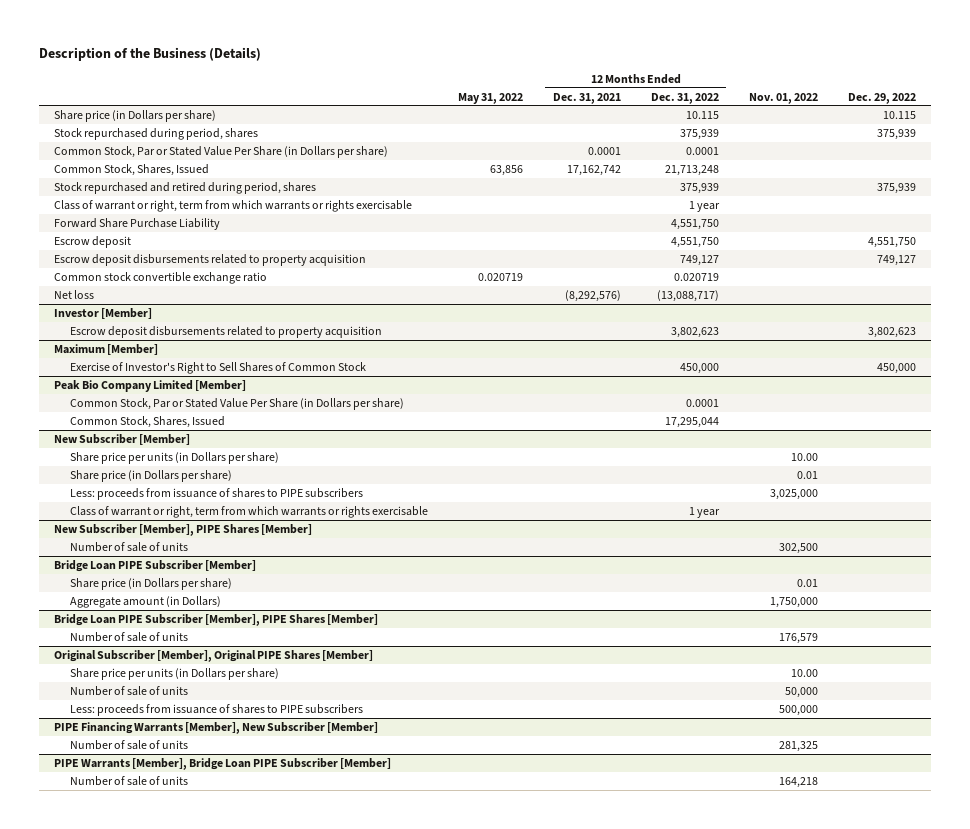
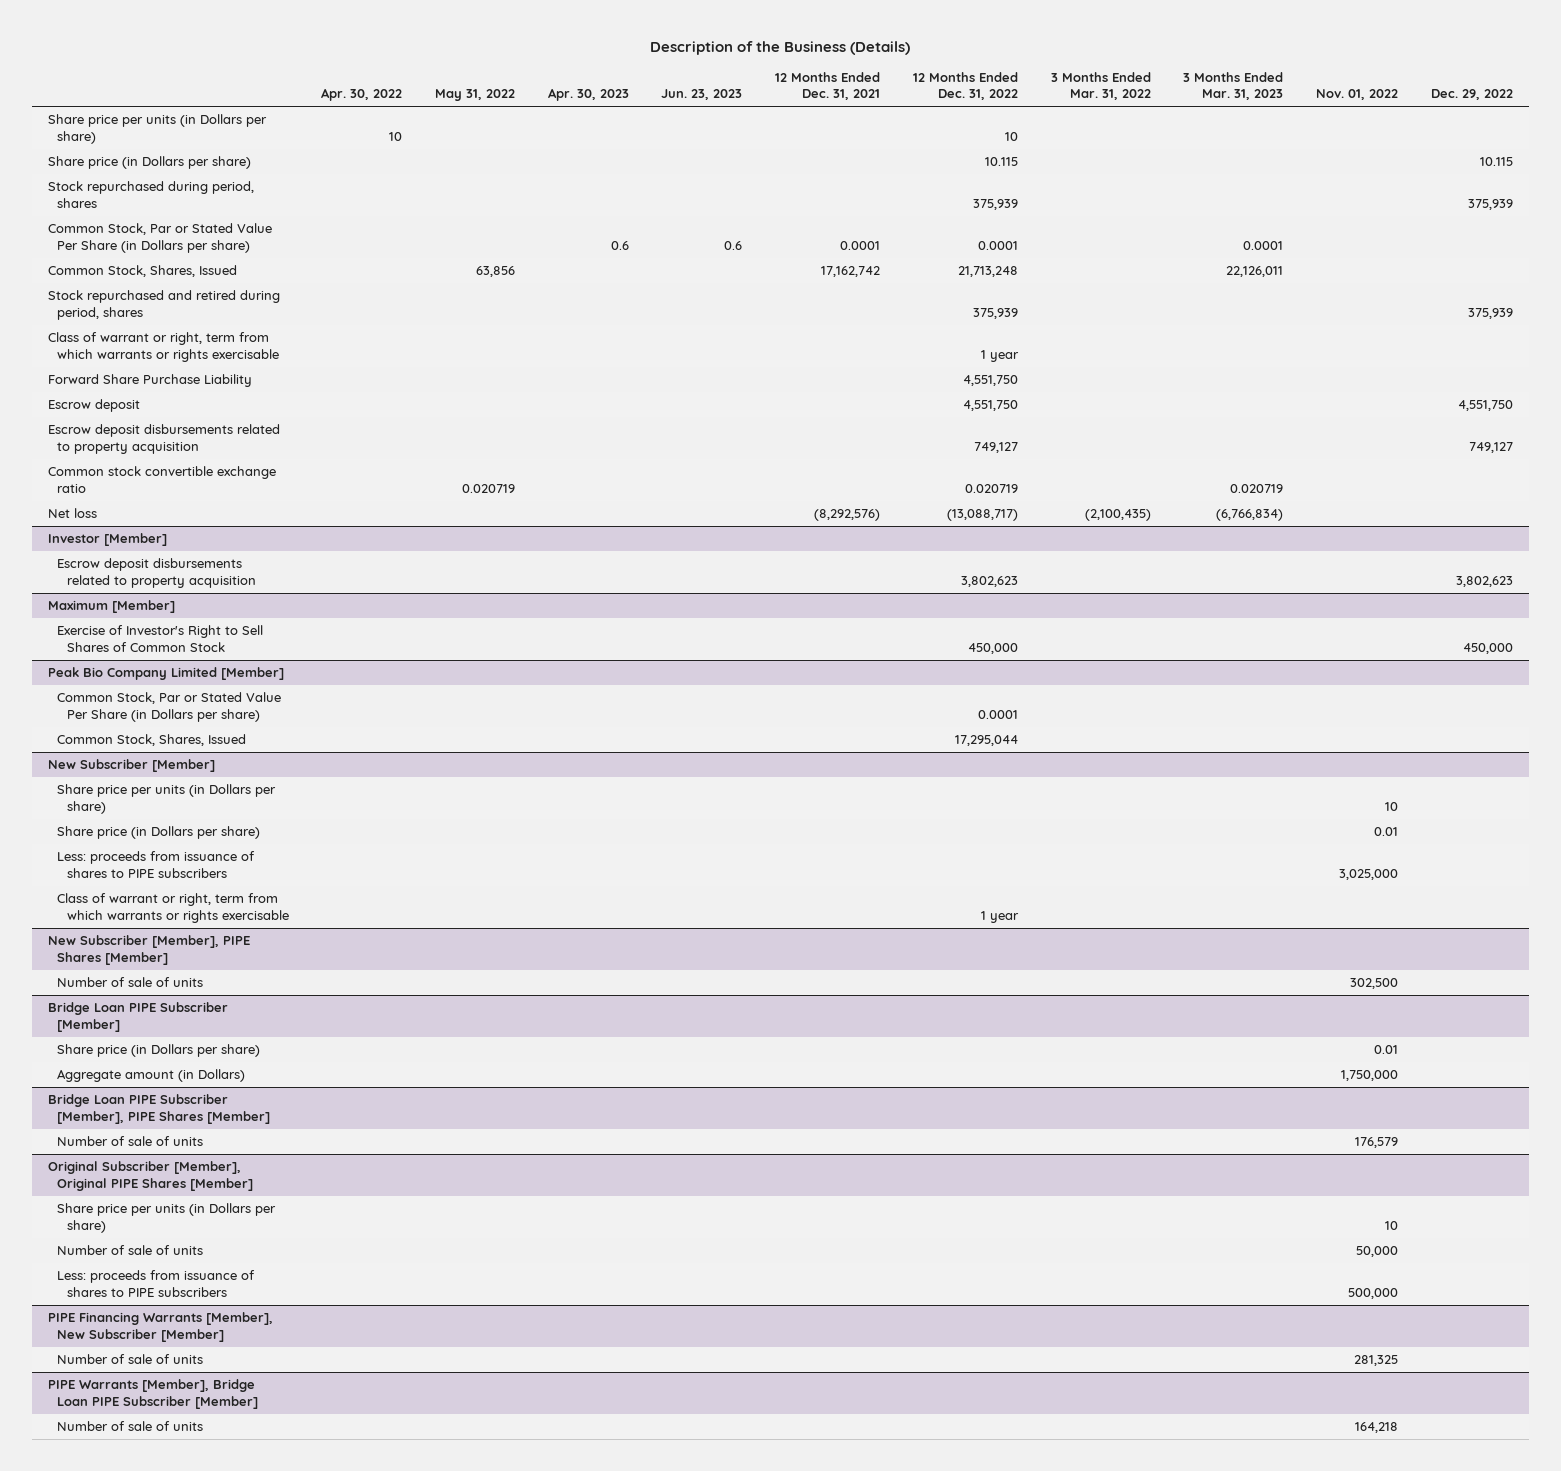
none -> [321,88,403,102] Apr. 30, 2022
none -> [547,88,629,102] Apr. 30, 2023
none -> [661,89,743,101] Jun. 23, 2023
none -> [1050,71,1151,101] 3 Months Ended Mar. 31, 2022
none -> [1183,71,1284,101] 3 Months Ended Mar. 31, 2023
none -> [48,114,268,144] Share price per units (in Dollars per share)
[790,452,818,461] 10.00 -> [1385,801,1399,811] 10
[790,668,818,677] 10.00 -> [1385,1220,1399,1230] 10

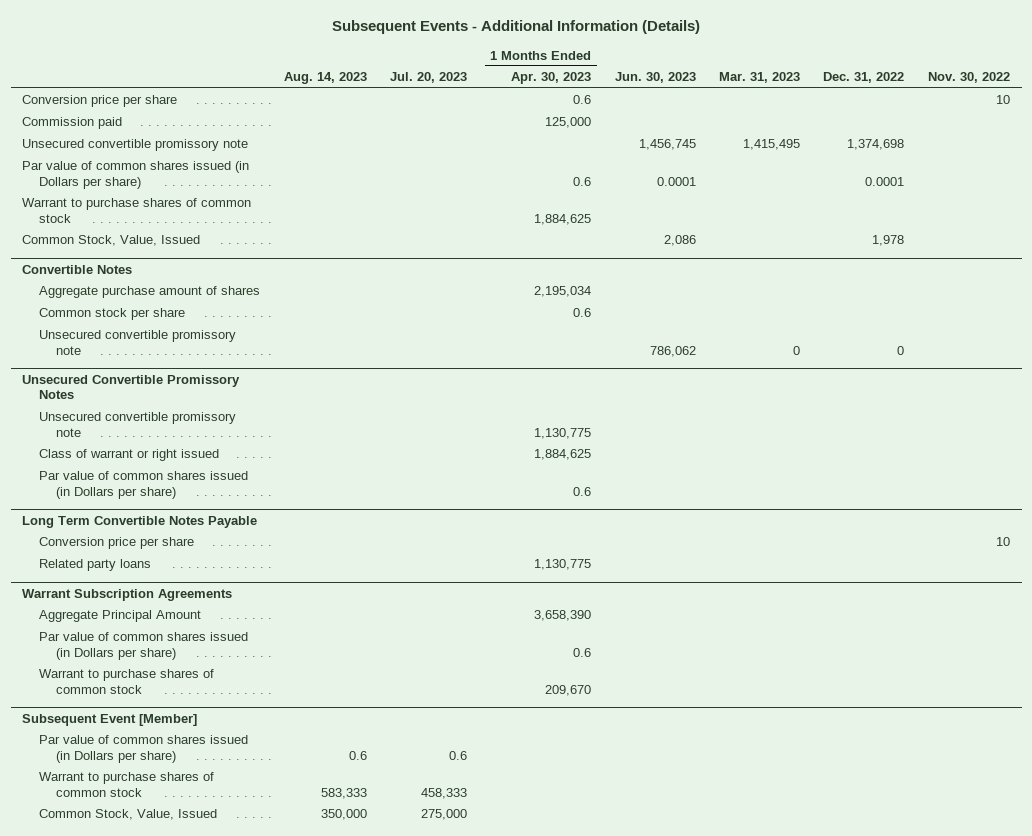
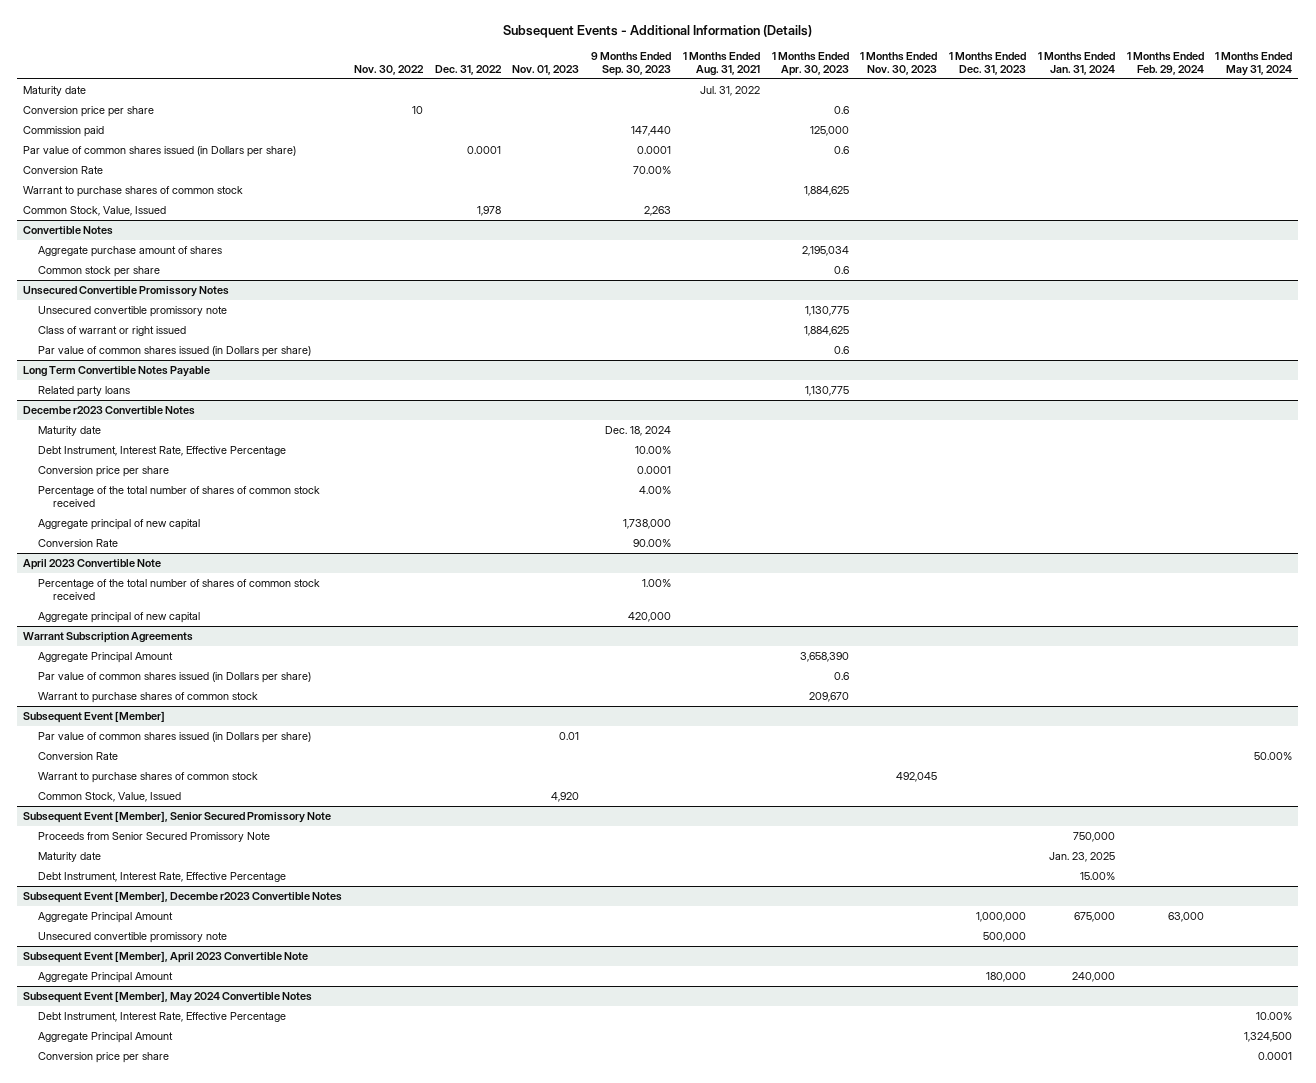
[283,72,367,85] Aug. 14, 2023 -> none
[390,72,468,84] Jul. 20, 2023 -> none
[614,72,696,84] Jun. 30, 2023 -> none
[719,72,801,84] Mar. 31, 2023 -> none
none -> [512,64,580,75] Nov. 01, 2023
none -> [591,51,672,76] 9 Months Ended Sep. 30, 2023
none -> [682,51,760,76] 1 Months Ended Aug. 31, 2021
none -> [860,51,938,75] 1 Months Ended Nov. 30, 2023
none -> [949,51,1027,75] 1 Months Ended Dec. 31, 2023
none -> [1037,51,1115,75] 1 Months Ended Jan. 31, 2024
none -> [1126,51,1204,75] 1 Months Ended Feb. 29, 2024
none -> [1215,51,1293,76] 1 Months Ended May 31, 2024
none -> [23,85,87,96] Maturity date
[22,139,249,152] Unsecured convertible promissory note -> none
none -> [23,165,104,174] Conversion Rate
[39,330,237,355] Unsecured convertible promissory note -> none
[39,537,195,550] Conversion price per share -> none
none -> [23,405,196,415] Decembe r2023 Convertible Notes
none -> [38,425,102,436] Maturity date
none -> [38,445,287,456] Debt Instrument, Interest Rate, Effective Percentage
none -> [38,465,170,477] Conversion price per share
none -> [38,485,321,507] Percentage of the total number of shares of common stock received
none -> [38,518,201,530] Aggregate principal of new capital
none -> [38,538,119,547] Conversion Rate
none -> [23,558,162,570] April 2023 Convertible Note
none -> [38,578,321,600] Percentage of the total number of shares of common stock received
none -> [38,611,201,623] Aggregate principal of new capital
none -> [38,751,119,760] Conversion Rate
none -> [23,810,332,823] Subsequent Event [Member], Senior Secured Promissory Note
none -> [38,831,271,842] Proceeds from Senior Secured Promissory Note
none -> [38,851,102,862] Maturity date
none -> [38,871,287,882] Debt Instrument, Interest Rate, Effective Percentage
none -> [23,890,343,903] Subsequent Event [Member], Decembe r2023 Convertible Notes
none -> [38,911,174,923] Aggregate Principal Amount
none -> [38,931,228,943] Unsecured convertible promissory note
none -> [23,950,309,963] Subsequent Event [Member], April 2023 Convertible Note
none -> [38,971,174,983] Aggregate Principal Amount
none -> [23,990,313,1003] Subsequent Event [Member], May 2024 Convertible Notes
none -> [38,1011,287,1022] Debt Instrument, Interest Rate, Effective Percentage
none -> [38,1031,174,1043] Aggregate Principal Amount
none -> [38,1051,170,1063] Conversion price per share

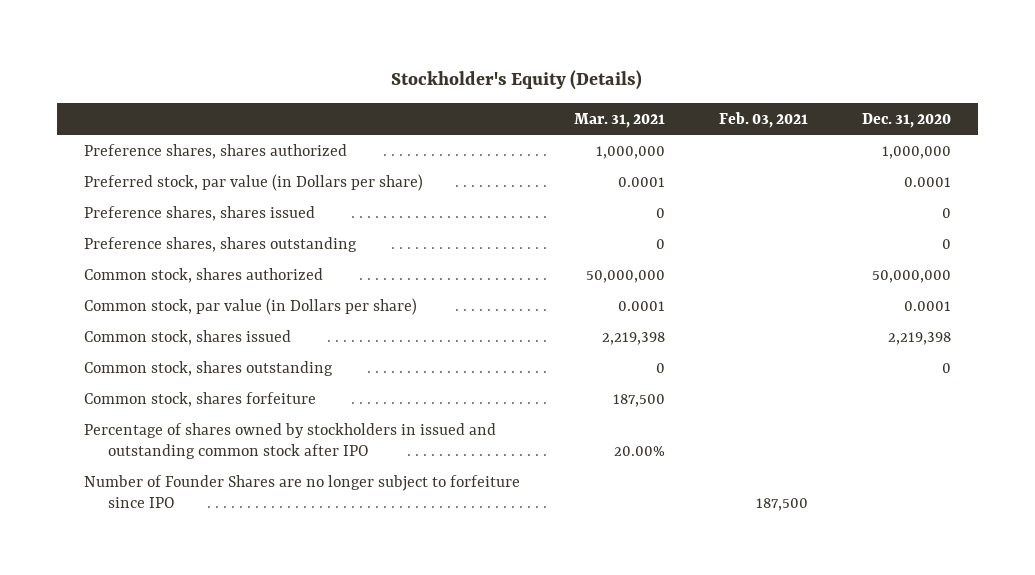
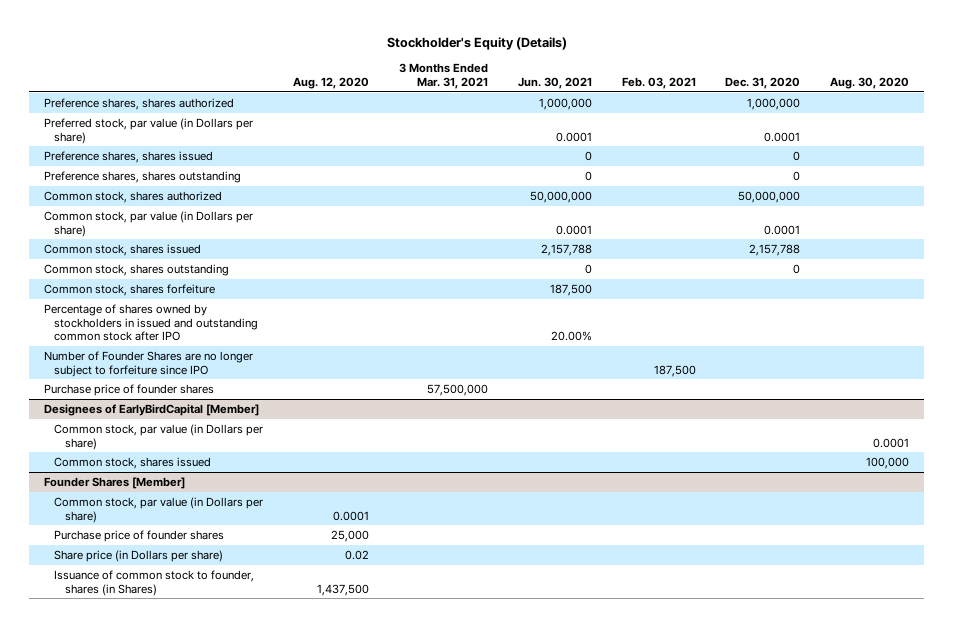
[573,112,665,128] Mar. 31, 2021 -> none
none -> [293,76,370,89] Aug. 12, 2020
none -> [399,63,489,89] 3 Months Ended Mar. 31, 2021
none -> [517,76,592,89] Jun. 30, 2021
none -> [830,76,910,89] Aug. 30, 2020
[888,331,952,345] 2,219,398 -> [749,243,801,256] 2,157,788
none -> [43,383,214,396] Purchase price of founder shares
none -> [43,403,259,416] Designees of EarlyBirdCapital [Member]
none -> [54,423,264,450] Common stock, par value (in Dollars per share)
none -> [54,456,212,469] Common stock, shares issued
none -> [43,476,185,489] Founder Shares [Member]
none -> [54,496,264,523] Common stock, par value (in Dollars per share)
none -> [54,529,225,542] Purchase price of founder shares
none -> [54,549,224,562] Share price (in Dollars per share)
none -> [54,569,255,596] Issuance of common stock to founder, shares (in Shares)

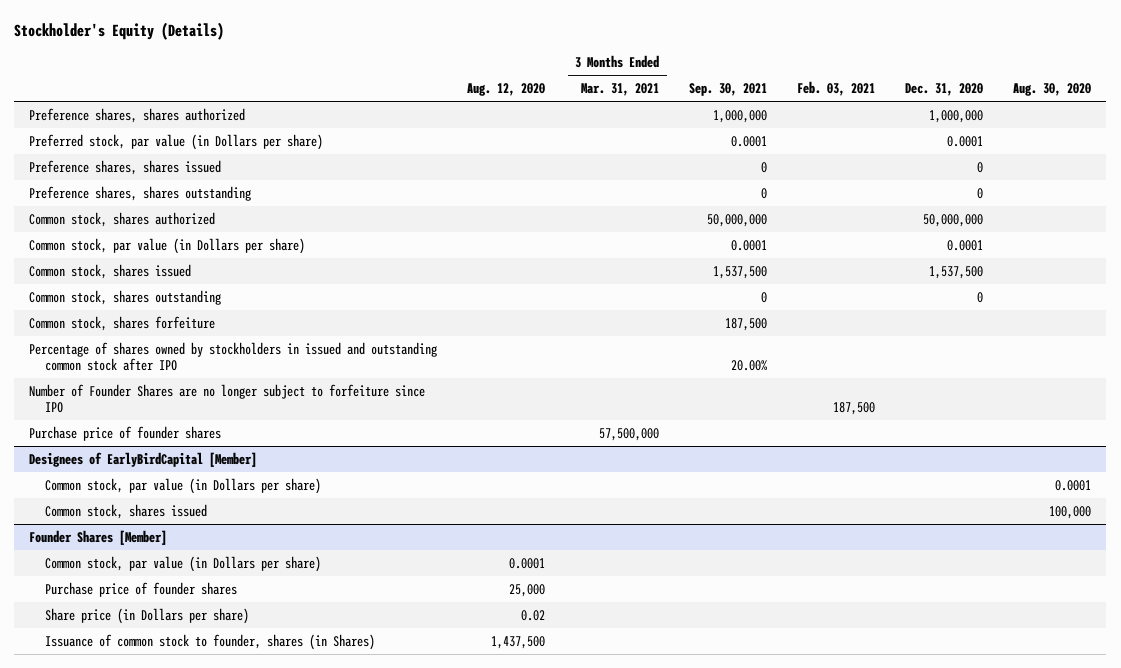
[517,76,592,89] Jun. 30, 2021 -> none
none -> [689,83,768,97] Sep. 30, 2021
[749,243,801,256] 2,157,788 -> [929,265,984,279] 1,537,500

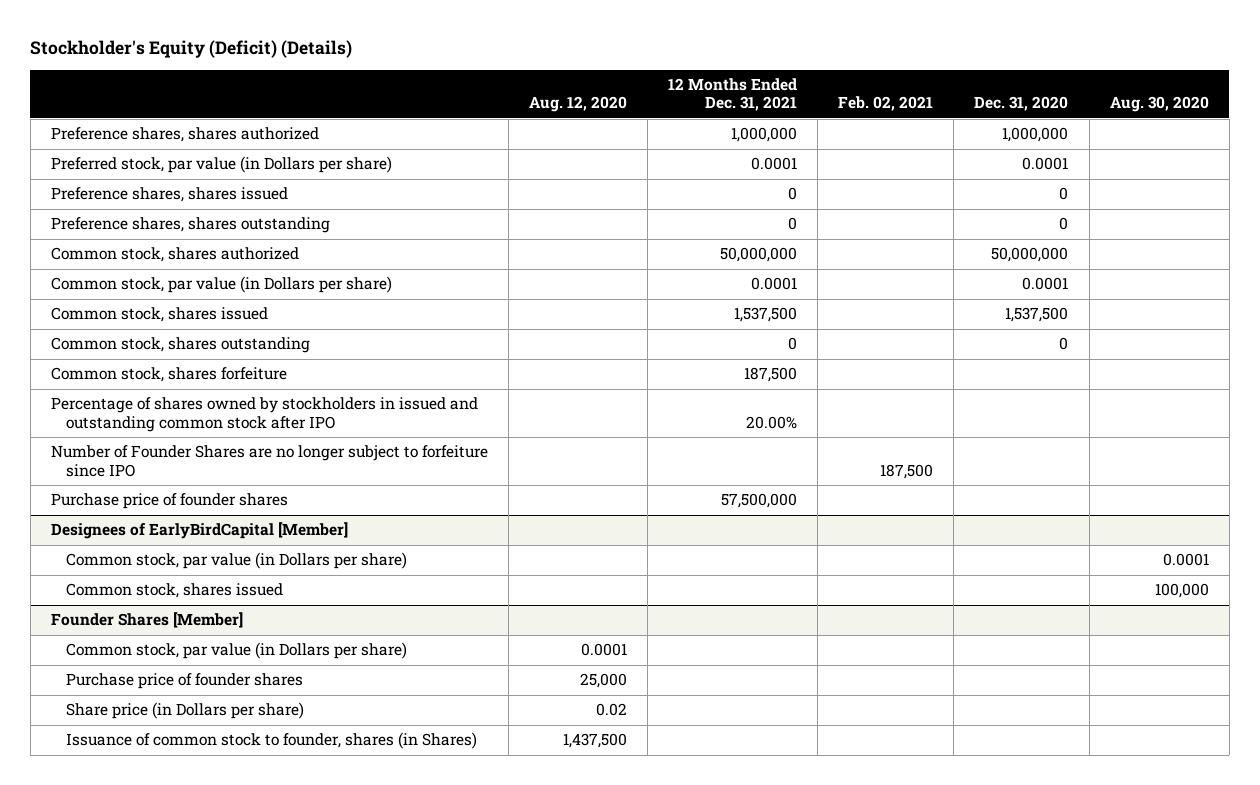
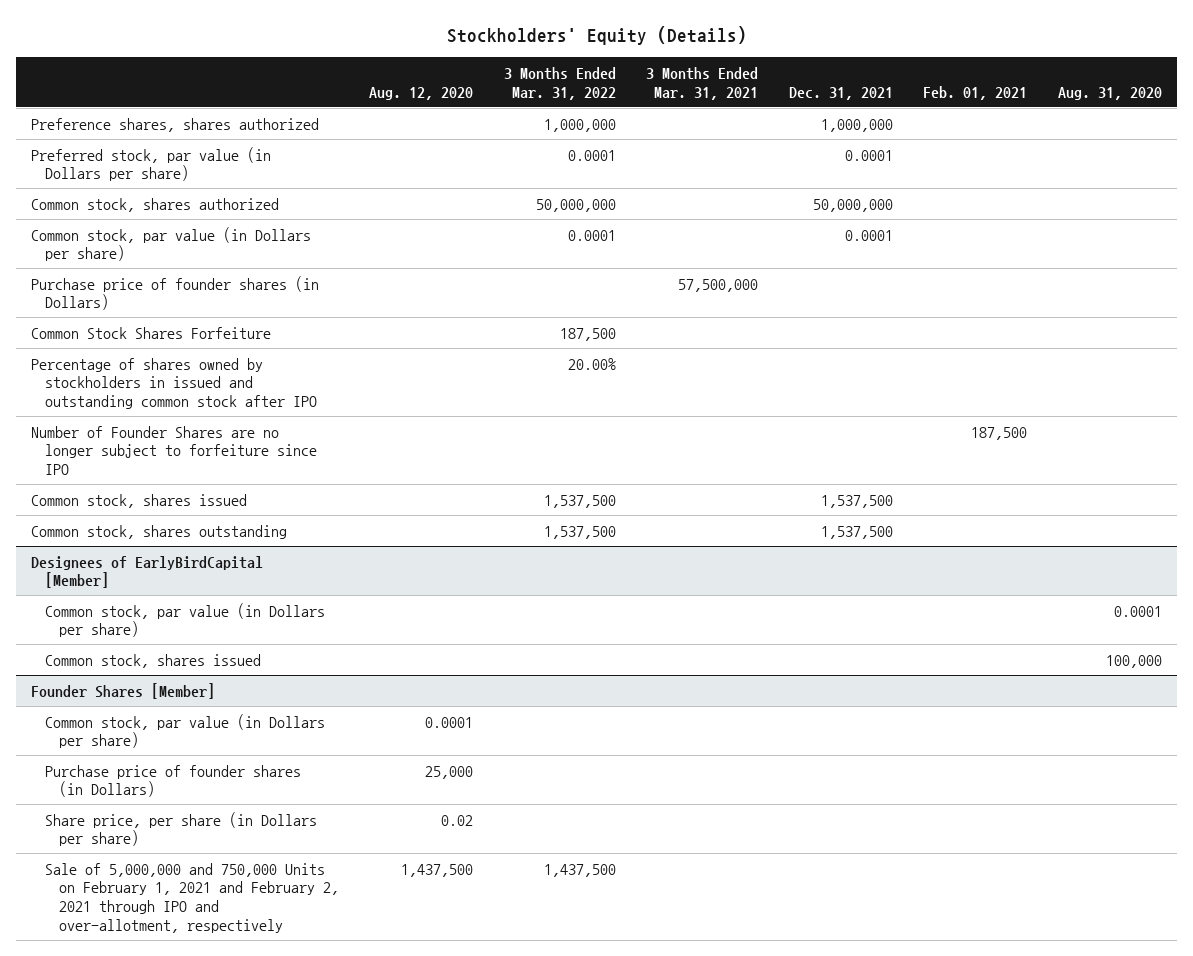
[30,40,353,59] Stockholder's Equity (Deficit) (Details) -> [446,26,747,46] Stockholders' Equity (Details)
[668,78,798,112] 12 Months Ended Dec. 31, 2021 -> none
[838,96,934,112] Feb. 02, 2021 -> none
[974,96,1069,112] Dec. 31, 2020 -> none
[1109,96,1209,113] Aug. 30, 2020 -> none
none -> [503,66,616,100] 3 Months Ended Mar. 31, 2022
none -> [646,66,759,100] 3 Months Ended Mar. 31, 2021
none -> [788,86,893,100] Dec. 31, 2021
none -> [923,85,1028,100] Feb. 01, 2021
none -> [1057,86,1162,100] Aug. 31, 2020
[51,187,289,203] Preference shares, shares issued -> none
[51,217,331,234] Preference shares, shares outstanding -> none
none -> [31,275,320,311] Purchase price of founder shares (in Dollars)
[51,367,288,383] Common stock, shares forfeiture -> [31,326,272,339] Common Stock Shares Forfeiture
[51,493,289,510] Purchase price of founder shares -> none
[51,307,269,323] Common stock, shares issued -> [31,493,248,508] Common stock, shares issued
[51,337,311,354] Common stock, shares outstanding -> [31,524,288,539] Common stock, shares outstanding
[66,673,304,690] Purchase price of founder shares -> [45,764,302,798] Purchase price of founder shares (in Dollars)
[66,702,305,720] Share price (in Dollars per share) -> [45,811,318,847] Share price, per share (in Dollars per share)
[66,732,478,750] Issuance of common stock to founder, shares (in Shares) -> [45,862,339,933] Sale of 5,000,000 and 750,000 Units on February 1, 2021 and February 2, 2021 through IPO and over-allotment, respectively

